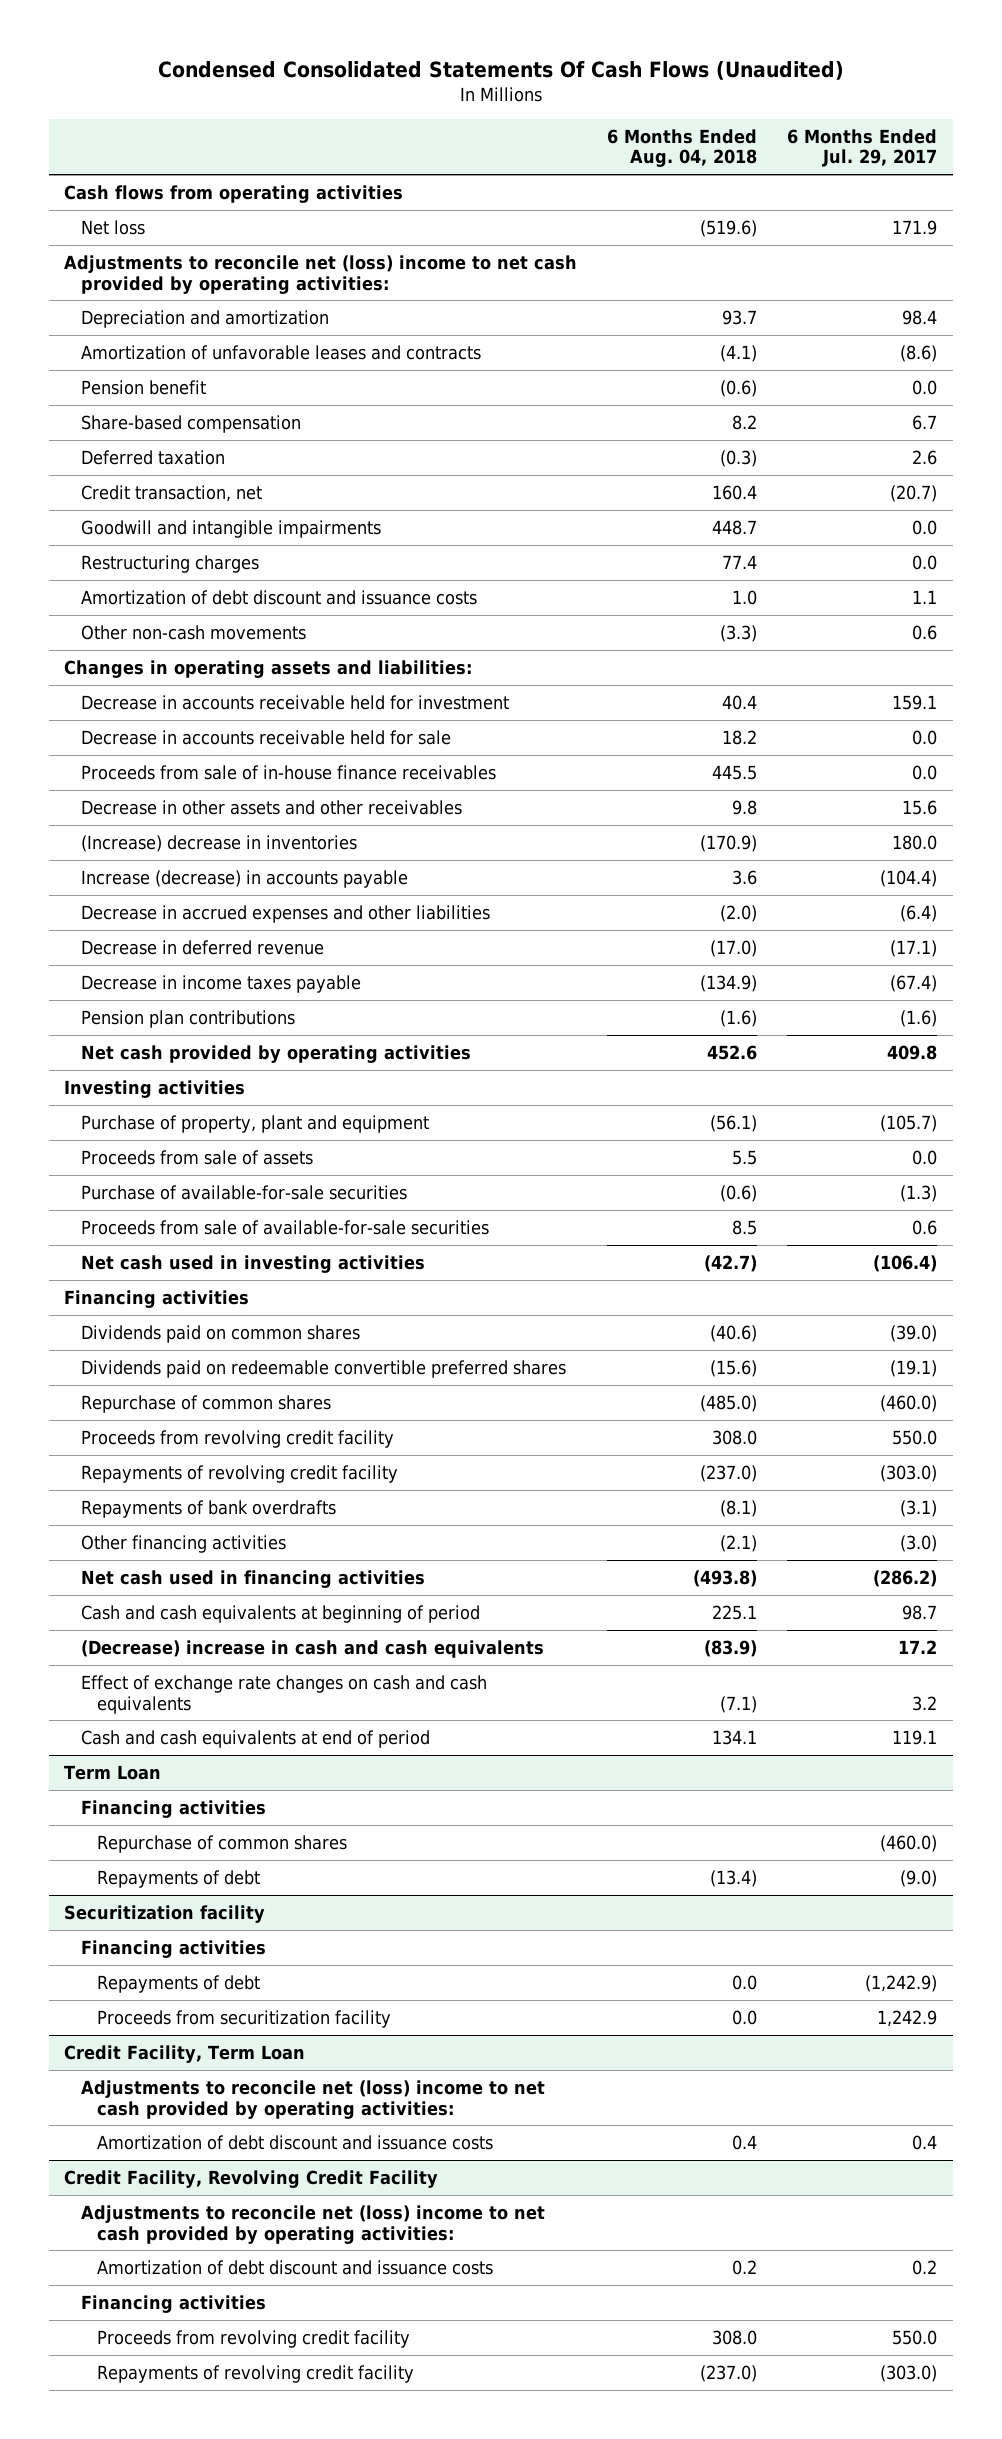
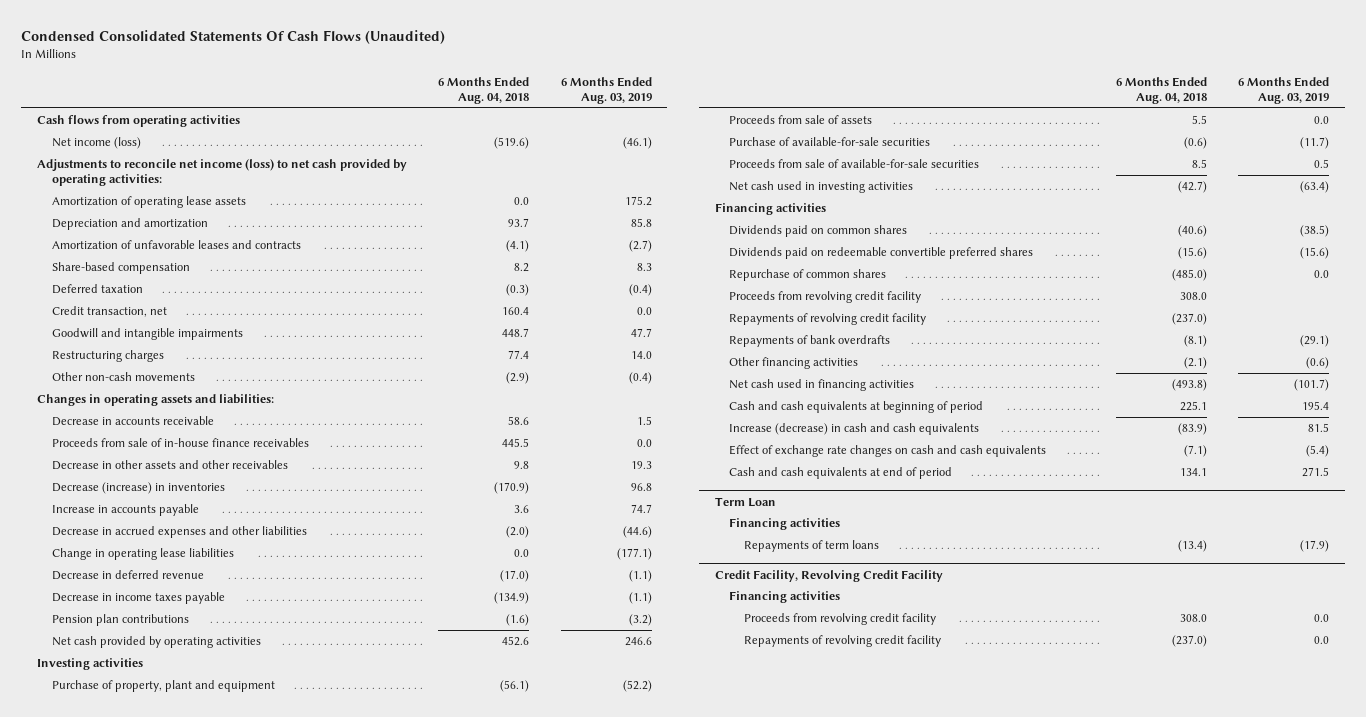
[787,128,938,168] 6 Months Ended Jul. 29, 2017 -> none
none -> [560,77,652,104] 6 Months Ended Aug. 03, 2019
[80,219,145,235] Net loss -> [51,137,141,150] Net income (loss)
[64,254,578,294] Adjustments to reconcile net (loss) income to net cash provided by operating activities: -> [36,159,407,187] Adjustments to reconcile net income (loss) to net cash provided by operating activities:
none -> [51,196,246,209] Amortization of operating lease assets
[80,379,206,395] Pension benefit -> none
[80,589,477,605] Amortization of debt discount and issuance costs -> none
[720,624,758,642] (3.3) -> [506,372,530,385] (2.9)
[80,729,451,745] Decrease in accounts receivable held for sale -> none
[80,694,509,710] Decrease in accounts receivable held for investment -> [51,416,214,427] Decrease in accounts receivable
[722,694,758,710] 40.4 -> [508,416,530,426] 58.6
[80,834,357,852] (Increase) decrease in inventories -> [51,482,225,495] Decrease (increase) in inventories
[80,869,408,888] Increase (decrease) in accounts payable -> [51,504,199,517] Increase in accounts payable
none -> [51,548,234,561] Change in operating lease liabilities
[80,1639,544,1658] (Decrease) increase in cash and cash equivalents -> [729,423,980,436] Increase (decrease) in cash and cash equivalents
[97,1834,348,1853] Repurchase of common shares -> none
[64,1904,266,1923] Securitization facility -> none
[80,1939,266,1958] Financing activities -> none
[97,1974,261,1993] Repayments of debt -> none
[97,2009,392,2028] Proceeds from securitization facility -> none
[64,2044,306,2063] Credit Facility, Term Loan -> none
[80,2079,545,2119] Adjustments to reconcile net (loss) income to net cash provided by operating activities: -> none
[97,2134,494,2150] Amortization of debt discount and issuance costs -> none
[97,1869,261,1888] Repayments of debt -> [743,540,879,553] Repayments of term loans
[80,2204,545,2244] Adjustments to reconcile net (loss) income to net cash provided by operating activities: -> none
[97,2259,494,2275] Amortization of debt discount and issuance costs -> none

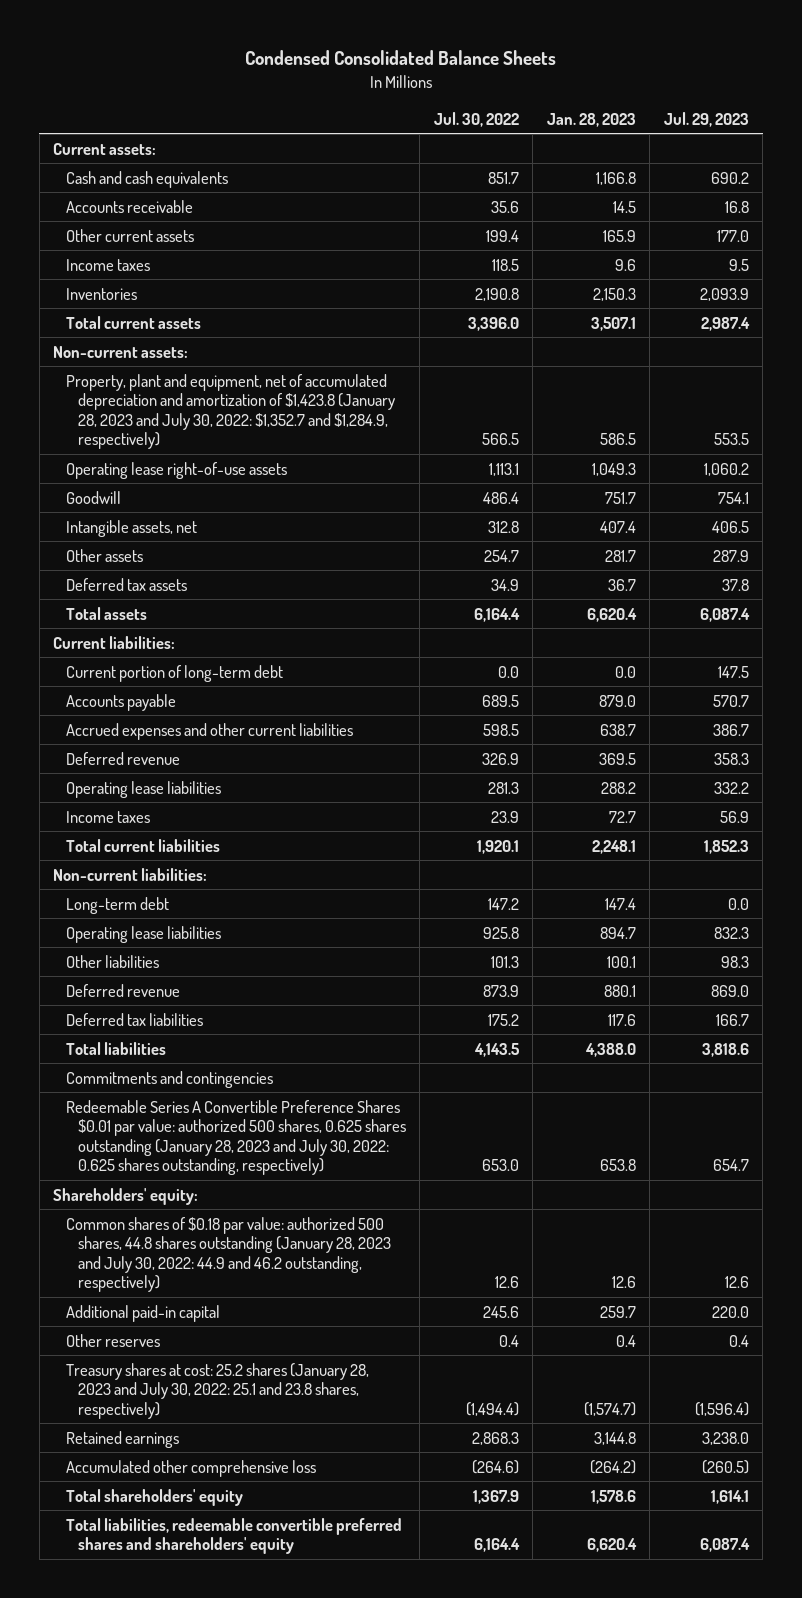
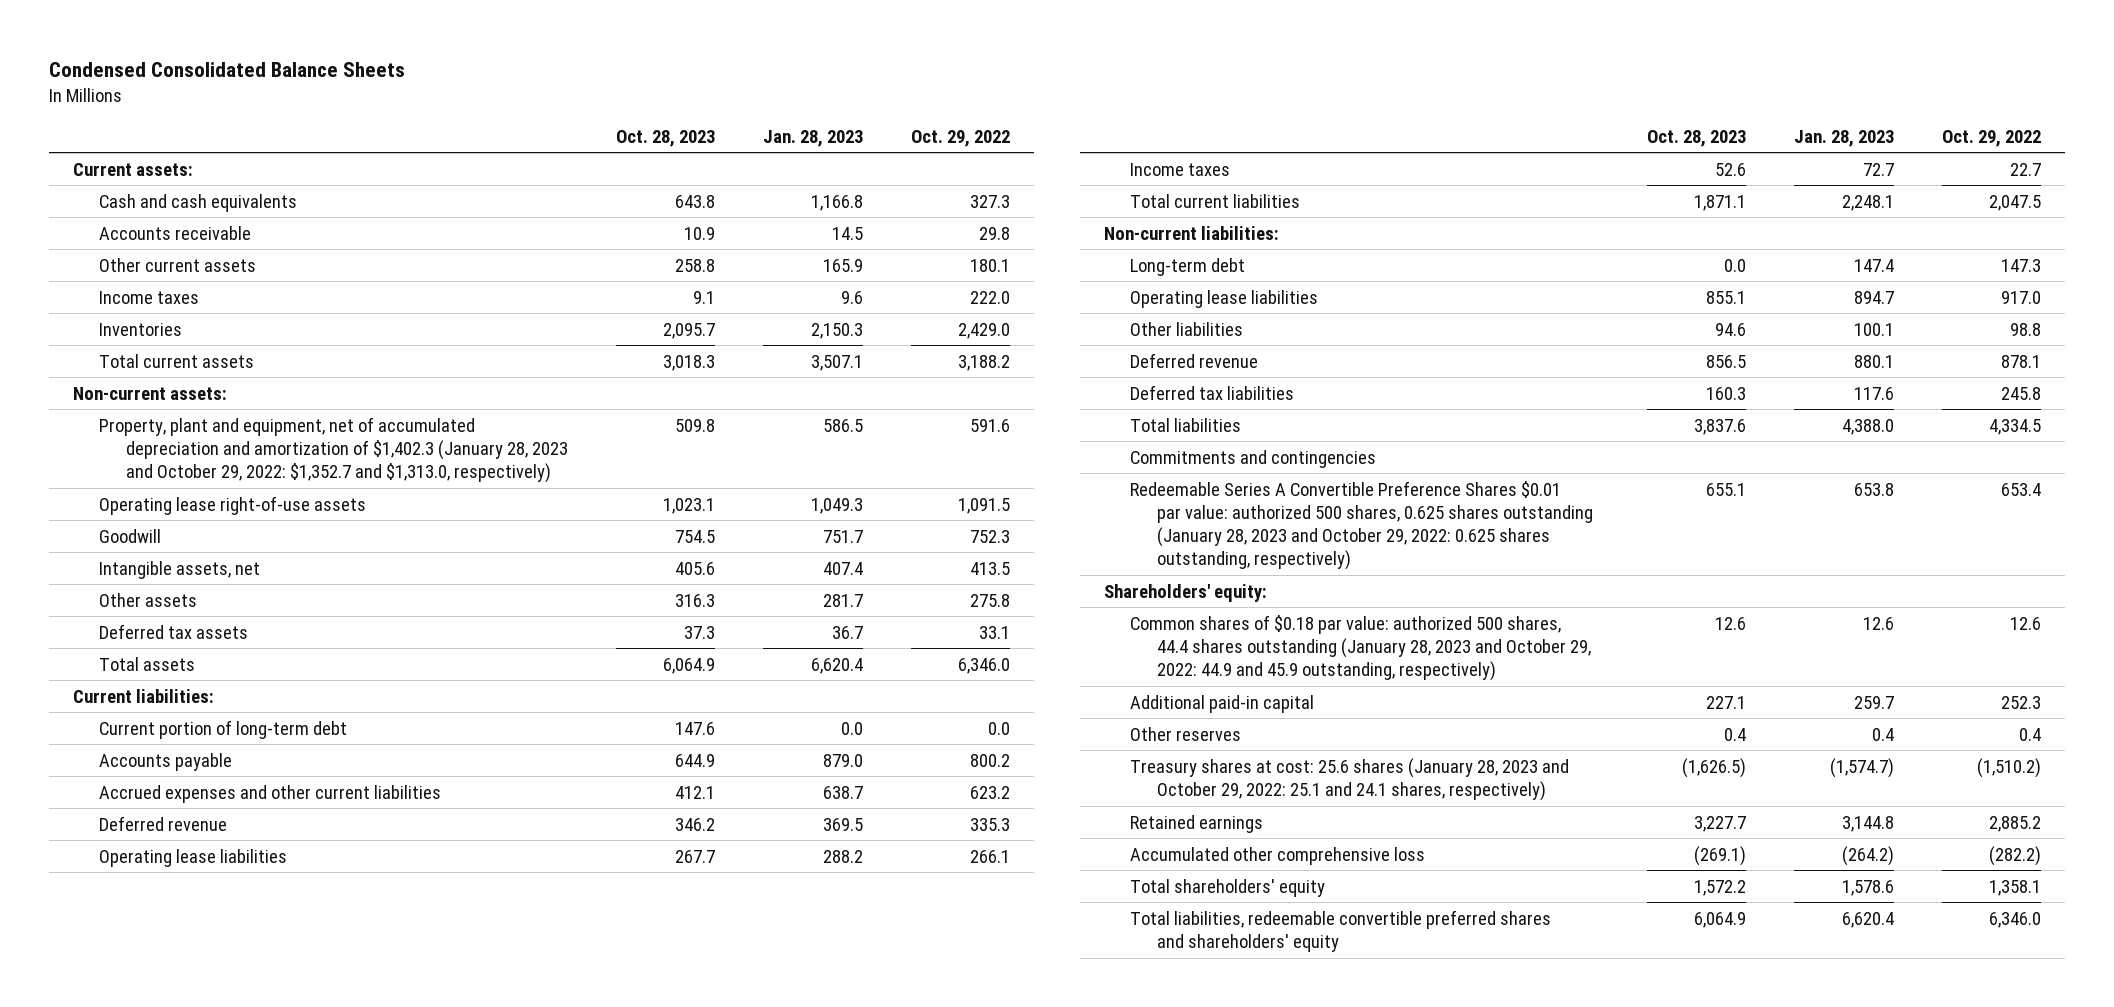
[433,111,519,127] Jul. 30, 2022 -> none
[663,111,749,127] Jul. 29, 2023 -> none
none -> [616,129,716,147] Oct. 28, 2023
none -> [911,129,1011,147] Oct. 29, 2022
[65,373,395,450] Property, plant and equipment, net of accumulated depreciation and amortization of $1,423.8 (January 28, 2023 and July 30, 2022: $1,352.7 and $1,284.9, respectively) -> [99,416,569,484] Property, plant and equipment, net of accumulated depreciation and amortization of $1,402.3 (January 28, 2023 and October 29, 2022: $1,352.7 and $1,313.0, respectively)
[65,1099,406,1176] Redeemable Series A Convertible Preference Shares $0.01 par value: authorized 500 shares, 0.625 shares outstanding (January 28, 2023 and July 30, 2022: 0.625 shares outstanding, respectively) -> [1130,480,1594,571] Redeemable Series A Convertible Preference Shares $0.01 par value: authorized 500 shares, 0.625 shares outstanding (January 28, 2023 and October 29, 2022: 0.625 shares outstanding, respectively)
[65,1216,391,1293] Common shares of $0.18 par value: authorized 500 shares, 44.8 shares outstanding (January 28, 2023 and July 30, 2022: 44.9 and 46.2 outstanding, respectively) -> [1130,614,1592,682] Common shares of $0.18 par value: authorized 500 shares, 44.4 shares outstanding (January 28, 2023 and October 29, 2022: 44.9 and 45.9 outstanding, respectively)
[65,1362,369,1419] Treasury shares at cost: 25.2 shares (January 28, 2023 and July 30, 2022: 25.1 and 23.8 shares, respectively) -> [1130,757,1570,801] Treasury shares at cost: 25.6 shares (January 28, 2023 and October 29, 2022: 25.1 and 24.1 shares, respectively)

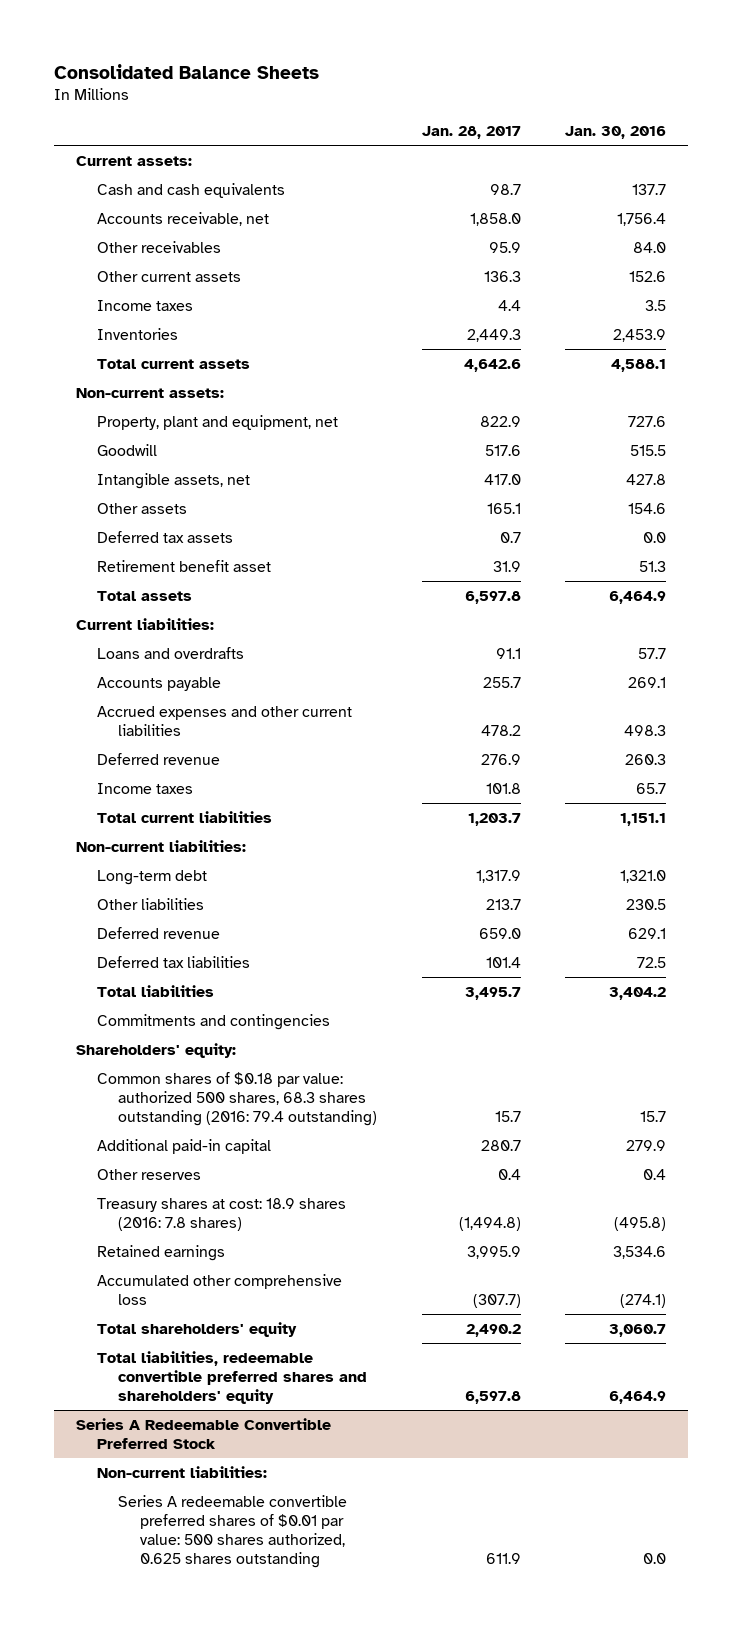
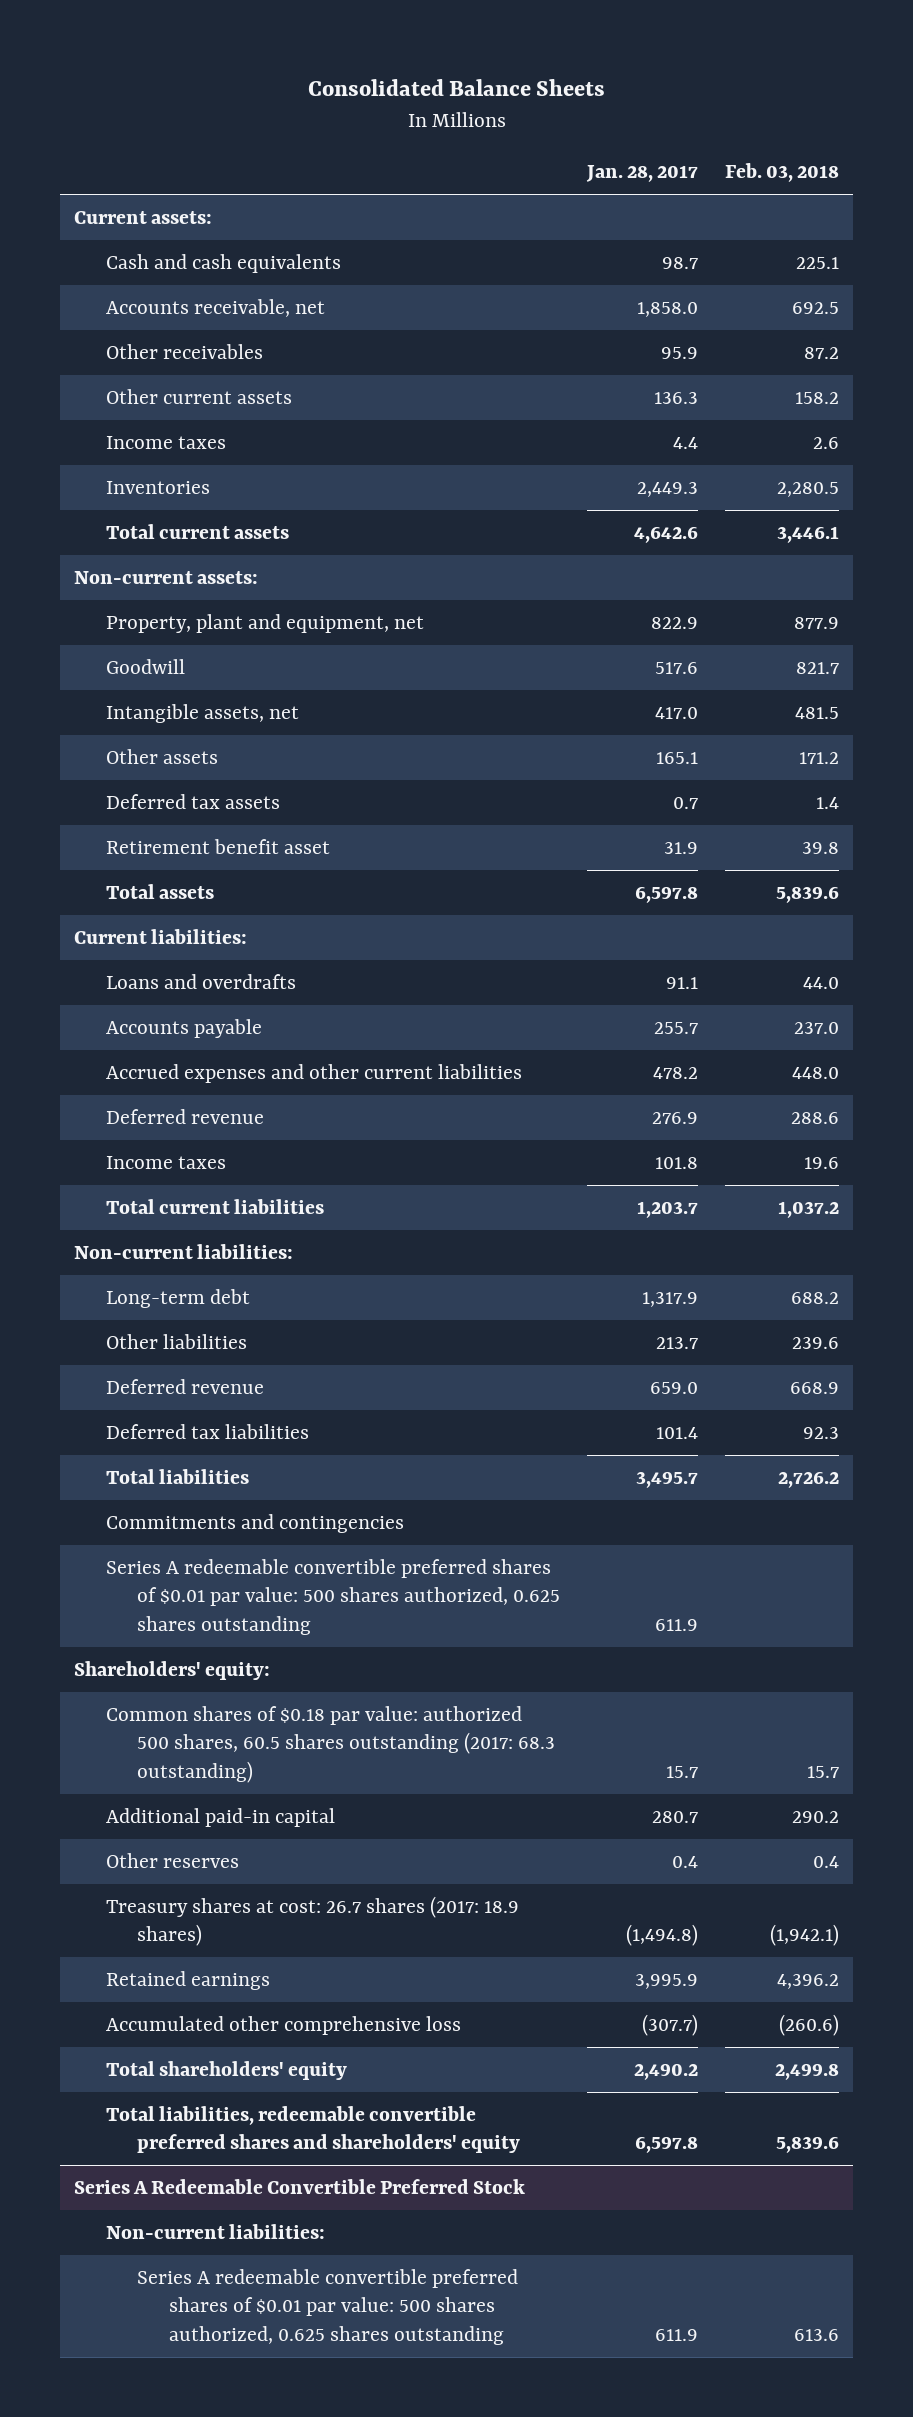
[565,126,667,140] Jan. 30, 2016 -> none
none -> [725,163,840,183] Feb. 03, 2018
none -> [105,1558,561,1636] Series A redeemable convertible preferred shares of $0.01 par value: 500 shares authorized, 0.625 shares outstanding
[97,1071,378,1127] Common shares of $0.18 par value: authorized 500 shares, 68.3 shares outstanding (2016: 79.4 outstanding) -> [105,1705,556,1784] Common shares of $0.18 par value: authorized 500 shares, 60.5 shares outstanding (2017: 68.3 outstanding)
[97,1197,347,1231] Treasury shares at cost: 18.9 shares (2016: 7.8 shares) -> [105,1895,519,1947] Treasury shares at cost: 26.7 shares (2017: 18.9 shares)

